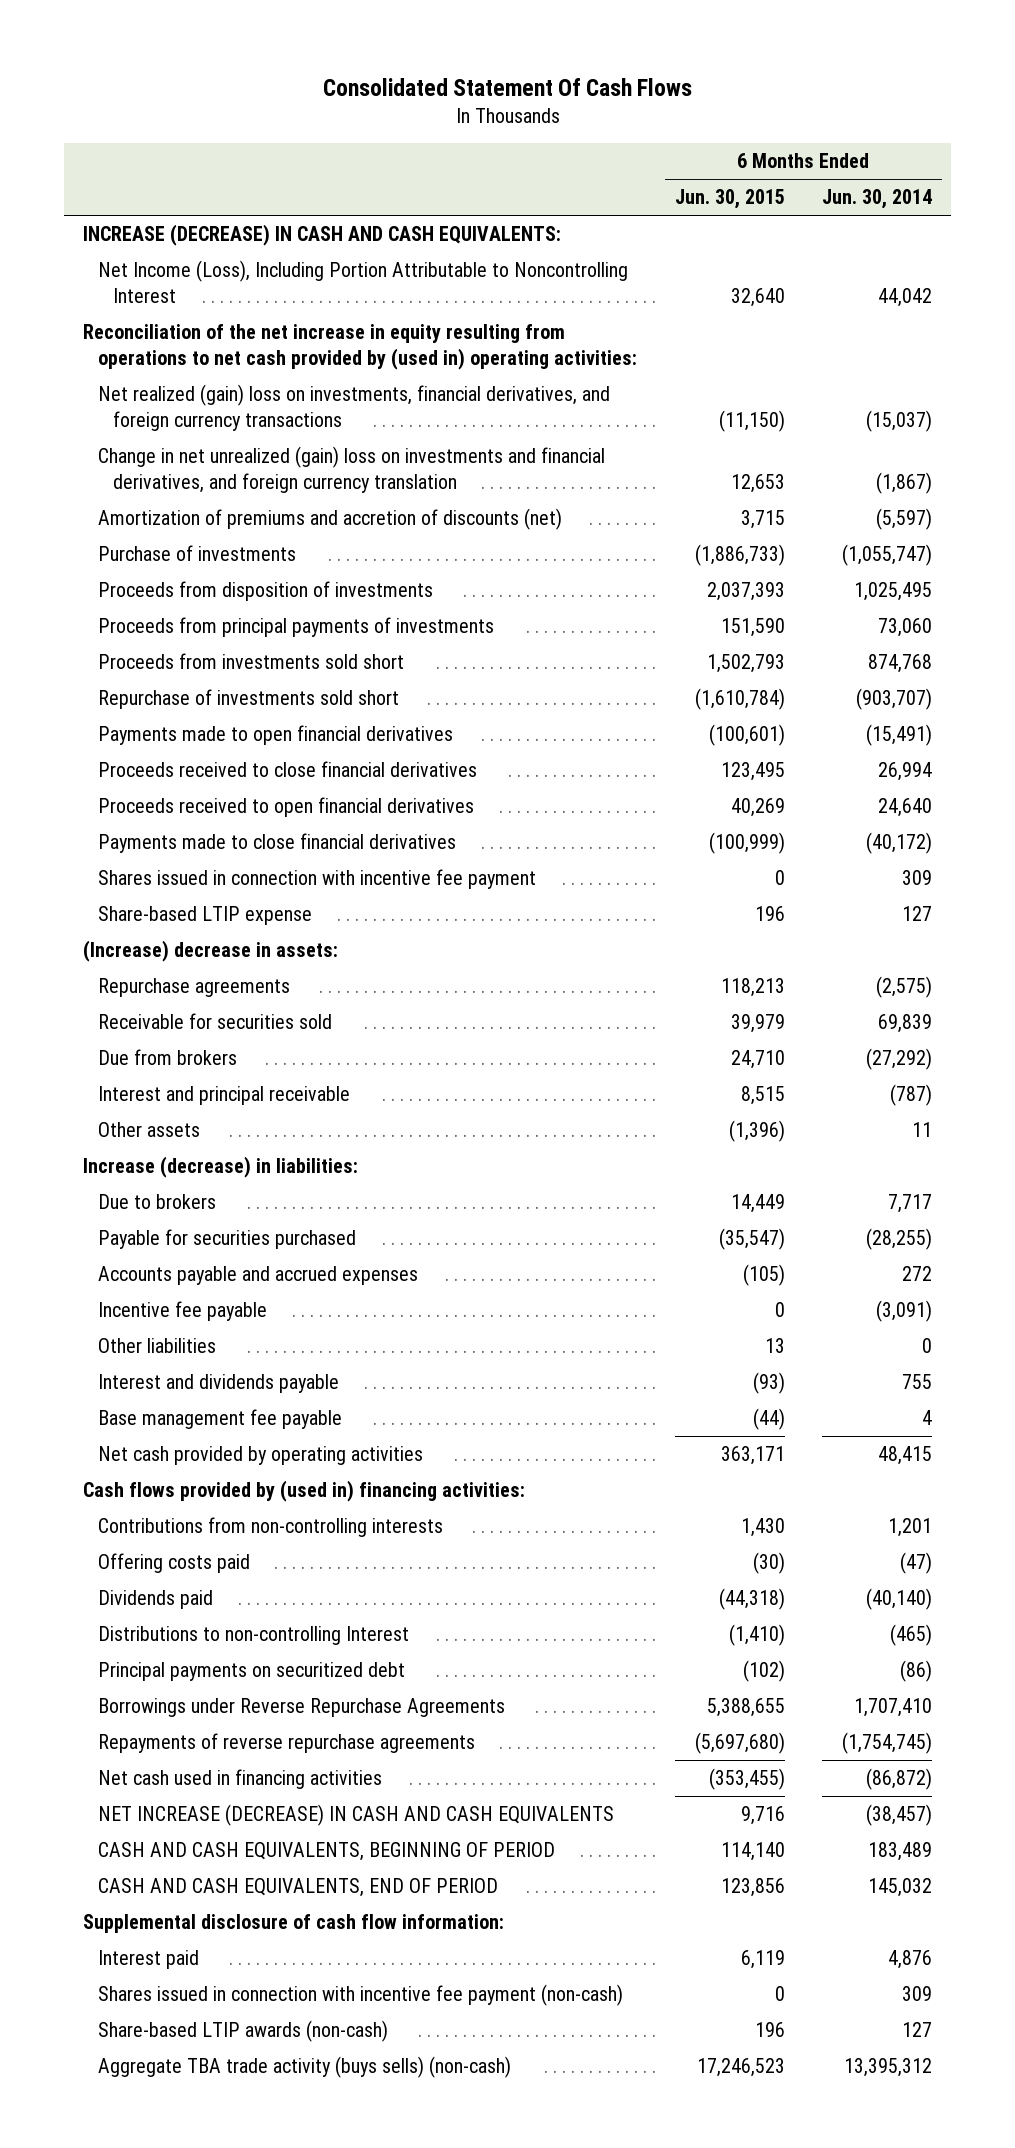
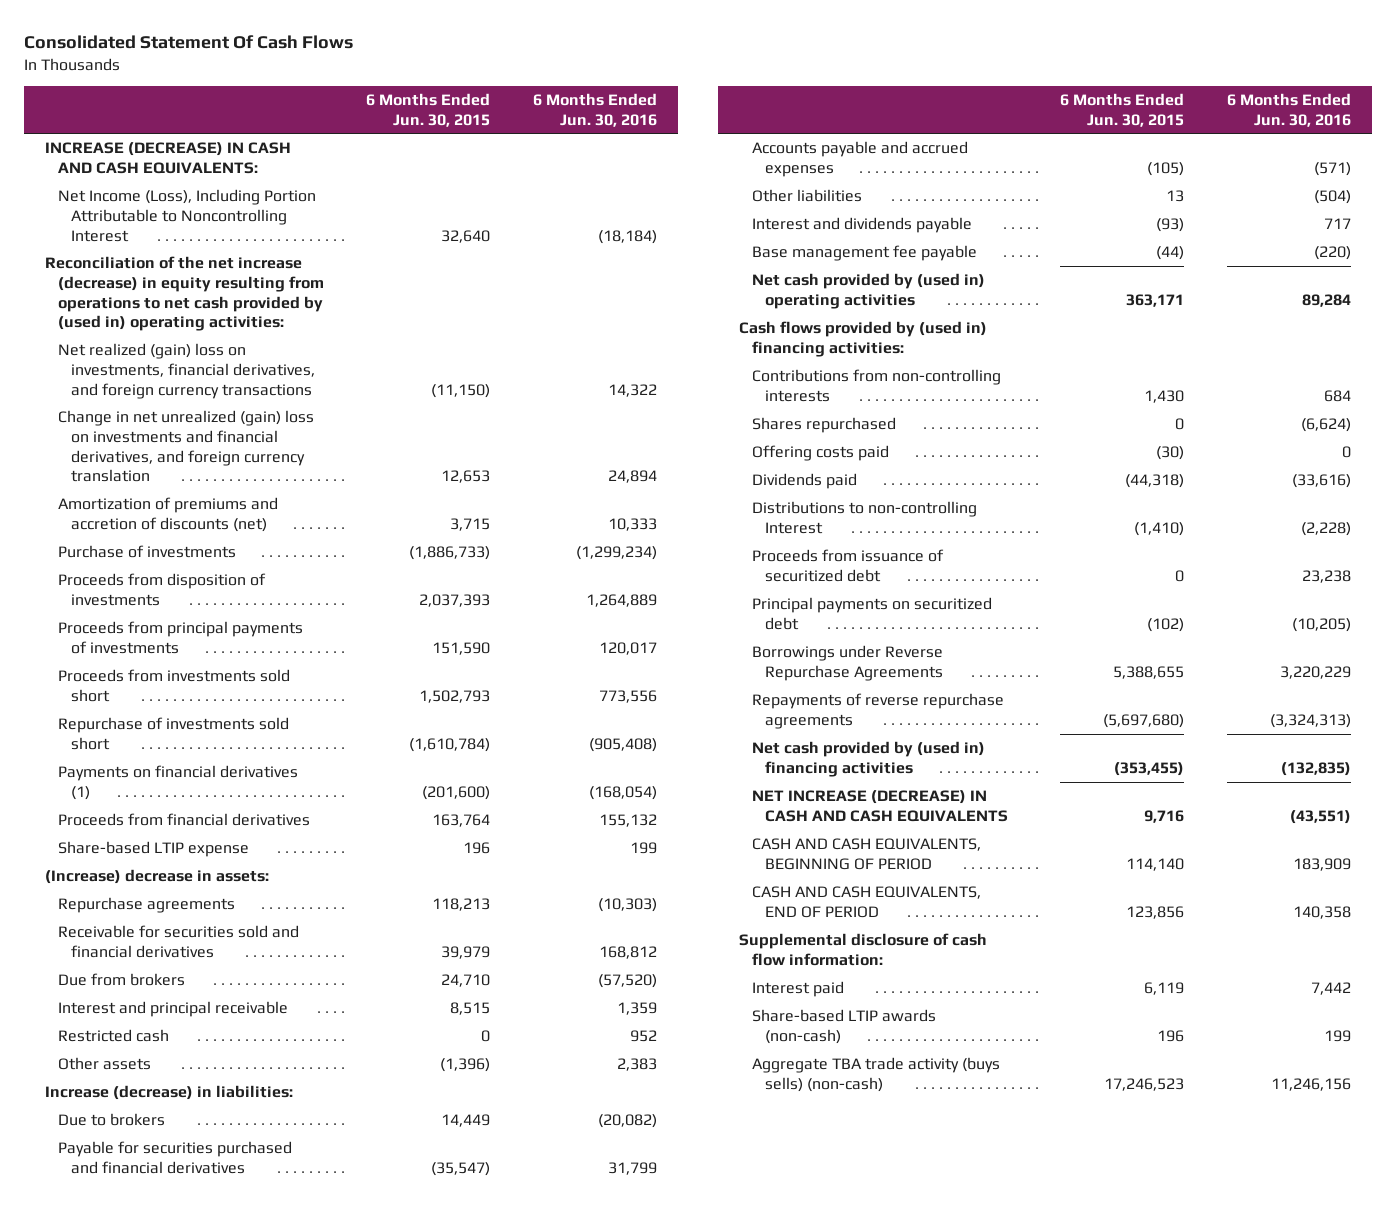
[822,189,933,210] Jun. 30, 2014 -> none
none -> [532,92,657,127] 6 Months Ended Jun. 30, 2016
[82,324,637,370] Reconciliation of the net increase in equity resulting from operations to net cash provided by (used in) operating activities: -> [45,256,324,332] Reconciliation of the net increase (decrease) in equity resulting from operations to net cash provided by (used in) operating activities:
[97,725,453,746] Payments made to open financial derivatives -> none
[97,761,477,778] Proceeds received to close financial derivatives -> none
[97,797,474,818] Proceeds received to open financial derivatives -> none
[97,833,456,854] Payments made to close financial derivatives -> none
[97,869,536,890] Shares issued in connection with incentive fee payment -> none
none -> [57,765,298,800] Payments on financial derivatives (1)
none -> [57,813,310,827] Proceeds from financial derivatives
[97,1013,332,1030] Receivable for securities sold -> [57,925,299,958] Receivable for securities sold and financial derivatives
none -> [57,1029,169,1043] Restricted cash
[97,1229,356,1250] Payable for securities purchased -> [57,1141,292,1174] Payable for securities purchased and financial derivatives
[97,1301,267,1322] Incentive fee payable -> none
[97,1446,423,1466] Net cash provided by operating activities -> [751,273,985,309] Net cash provided by (used in) operating activities
none -> [751,417,896,434] Shares repurchased
none -> [751,549,944,582] Proceeds from issuance of securitized debt
[97,1769,382,1790] Net cash used in financing activities -> [751,741,985,777] Net cash provided by (used in) financing activities
[97,1984,623,2007] Shares issued in connection with incentive fee payment (non-cash) -> none

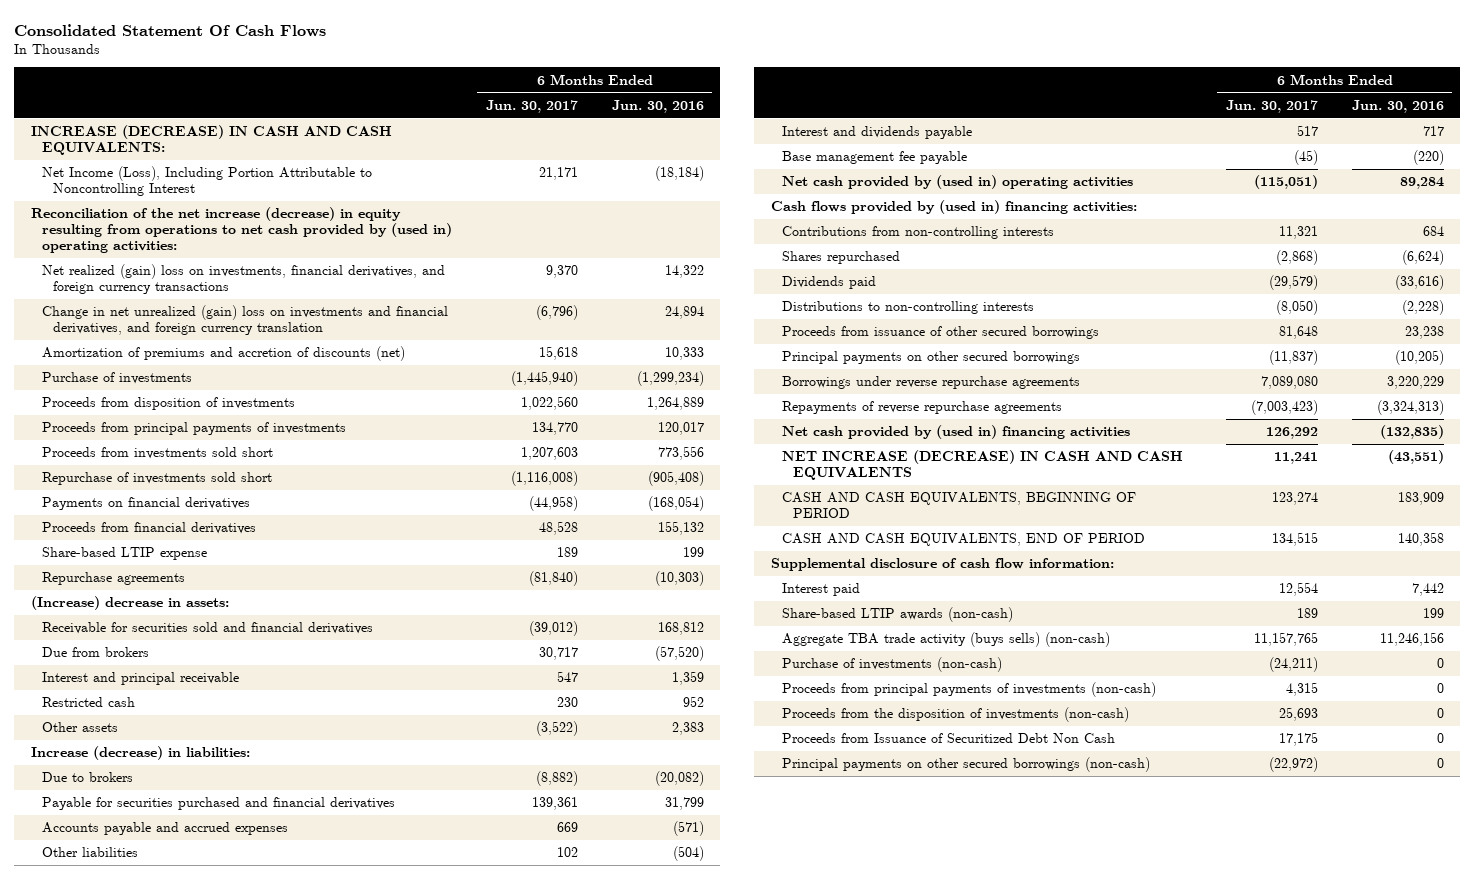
[366,92,491,127] 6 Months Ended Jun. 30, 2015 -> none
none -> [485,99,578,113] Jun. 30, 2017
[57,765,298,800] Payments on financial derivatives (1) -> [42,497,251,511] Payments on financial derivatives
[45,869,270,885] (Increase) decrease in assets: -> [31,596,230,611] (Increase) decrease in assets:
[751,445,889,462] Offering costs paid -> none
[751,501,977,534] Distributions to non-controlling Interest -> [781,301,1034,315] Distributions to non-controlling interests
[751,549,944,582] Proceeds from issuance of securitized debt -> [781,326,1099,340] Proceeds from issuance of other secured borrowings
[751,597,992,630] Principal payments on securitized debt -> [781,351,1080,365] Principal payments on other secured borrowings
[751,645,943,681] Borrowings under Reverse Repurchase Agreements -> [781,376,1080,390] Borrowings under reverse repurchase agreements
none -> [781,657,1002,673] Purchase of investments (non-cash)
none -> [781,682,1156,698] Proceeds from principal payments of investments (non-cash)
none -> [781,707,1129,723] Proceeds from the disposition of investments (non-cash)
none -> [781,733,1115,744] Proceeds from Issuance of Securitized Debt Non Cash
none -> [781,757,1150,773] Principal payments on other secured borrowings (non-cash)

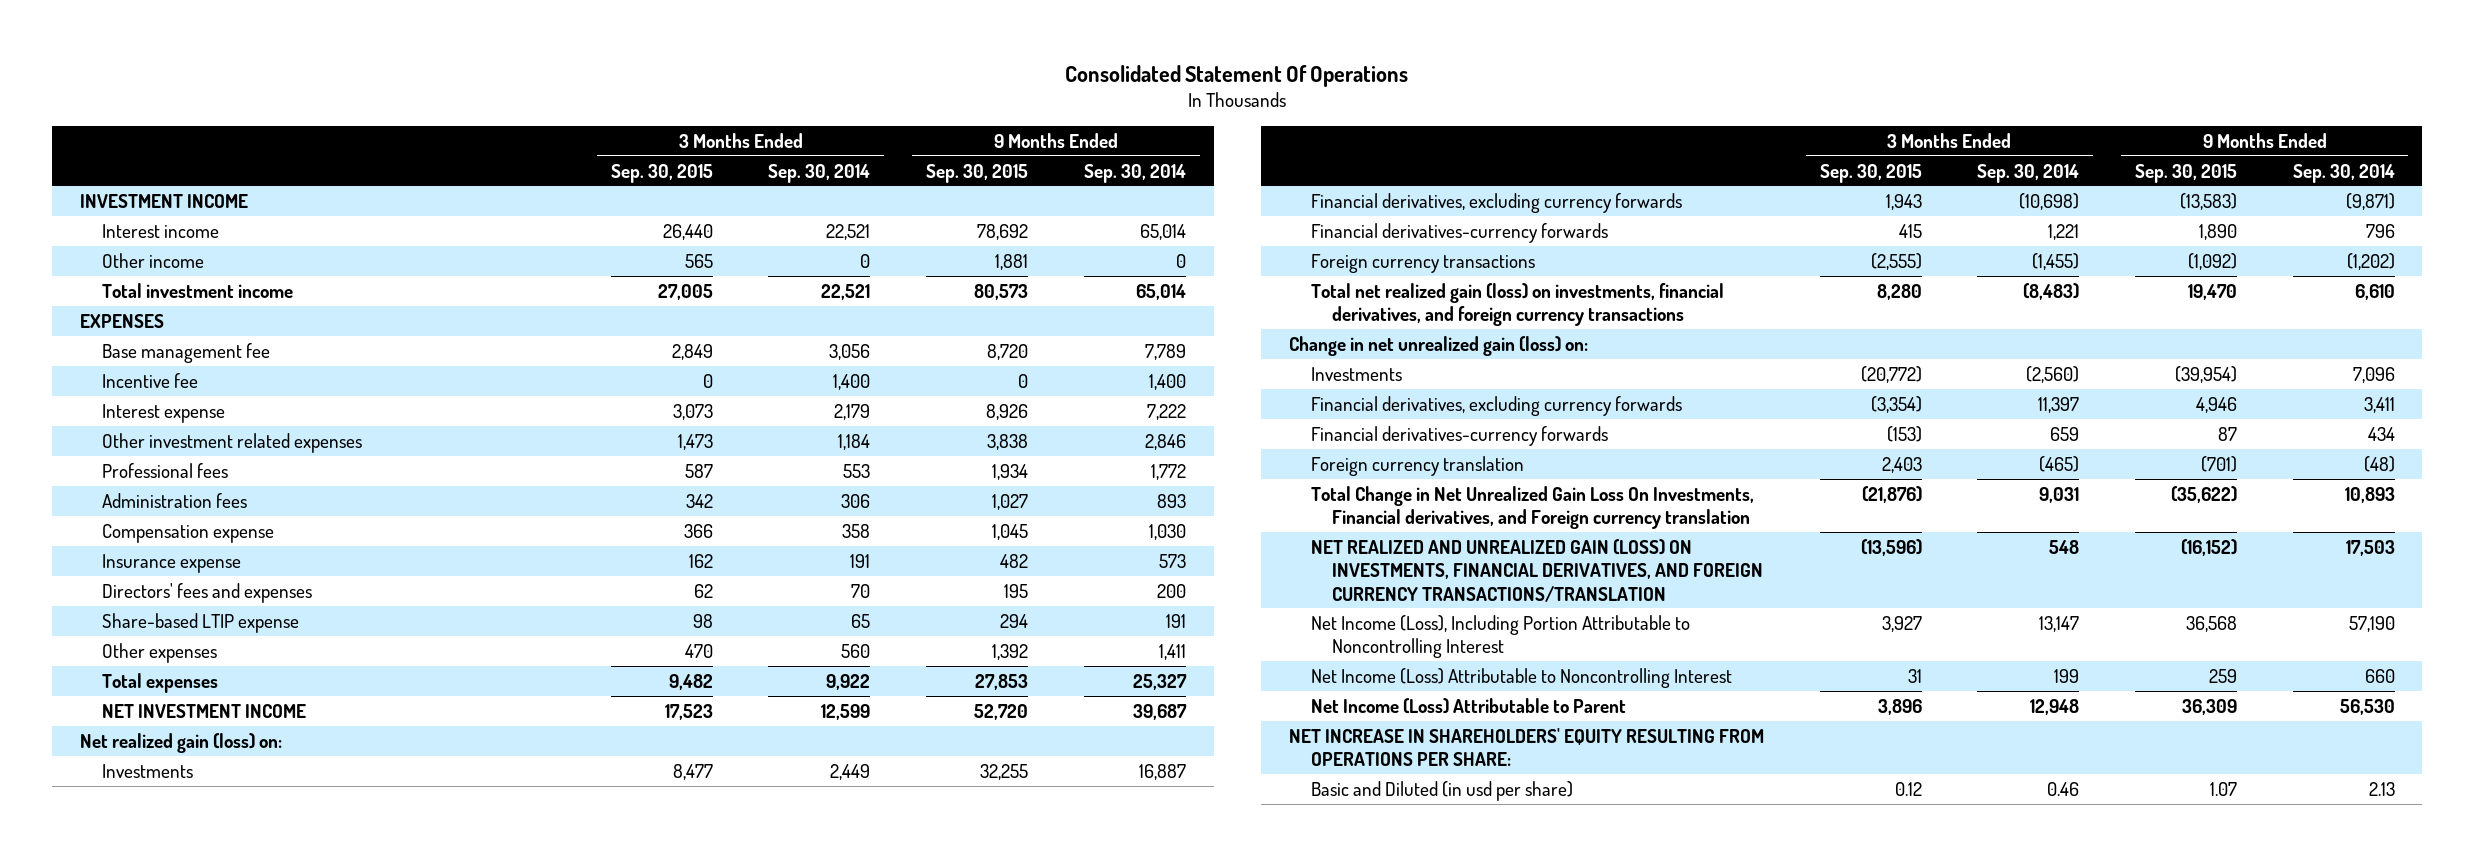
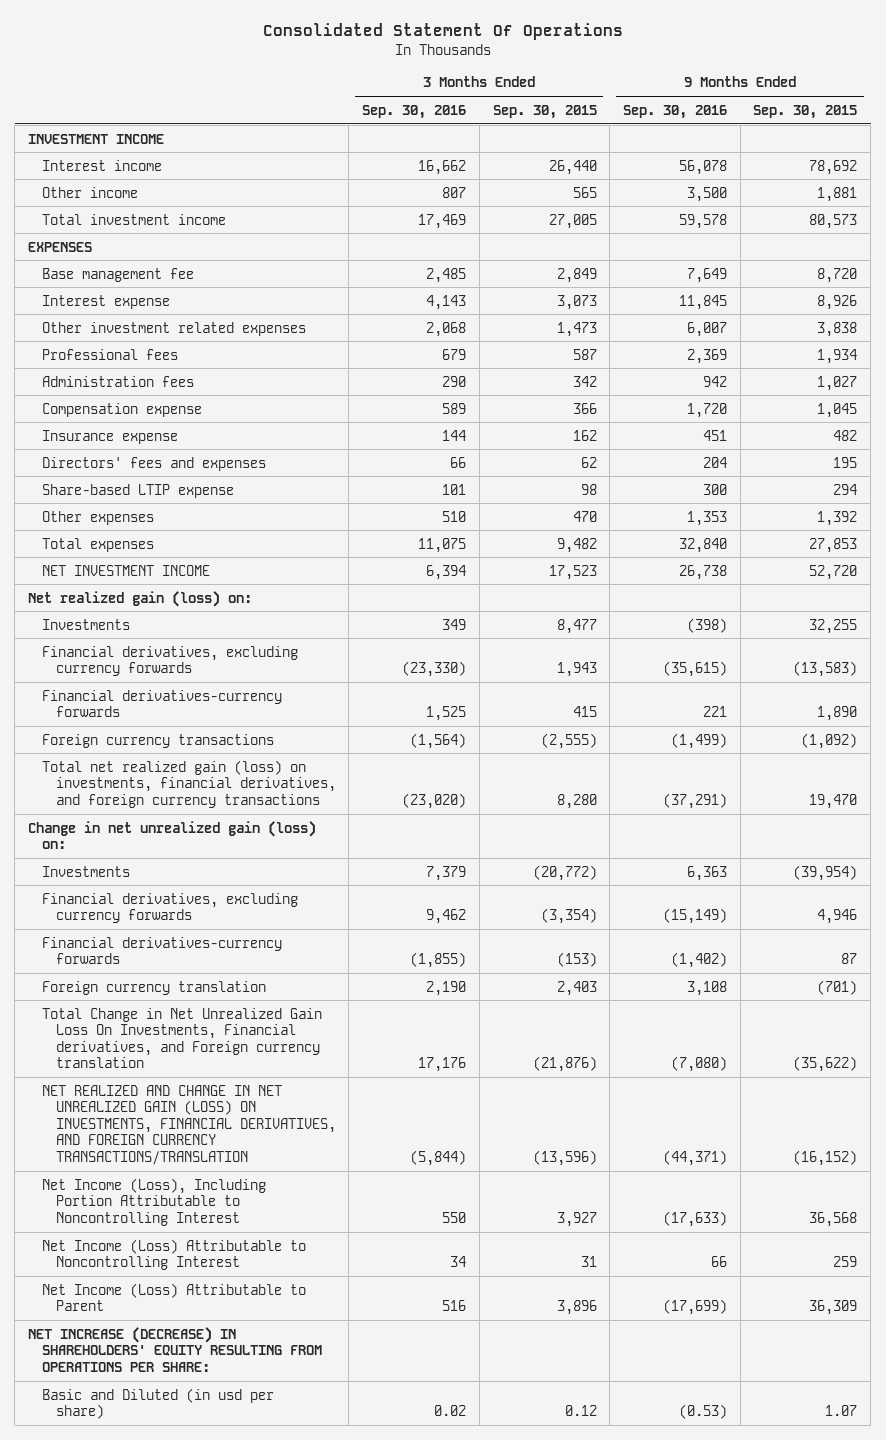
[768,163,871,183] Sep. 30, 2014 -> none
[1083,163,1186,183] Sep. 30, 2014 -> none
none -> [362,104,467,119] Sep. 30, 2016
none -> [622,104,727,119] Sep. 30, 2016
[101,372,198,388] Incentive fee -> none
[1310,538,1764,602] NET REALIZED AND UNREALIZED GAIN (LOSS) ON INVESTMENTS, FINANCIAL DERIVATIVES, AND FOREIGN CURRENCY TRANSACTIONS/TRANSLATION -> [41,1084,336,1165] NET REALIZED AND CHANGE IN NET UNREALIZED GAIN (LOSS) ON INVESTMENTS, FINANCIAL DERIVATIVES, AND FOREIGN CURRENCY TRANSACTIONS/TRANSLATION
[1288,727,1764,767] NET INCREASE IN SHAREHOLDERS' EQUITY RESULTING FROM OPERATIONS PER SHARE: -> [28,1326,322,1372] NET INCREASE (DECREASE) IN SHAREHOLDERS' EQUITY RESULTING FROM OPERATIONS PER SHARE:

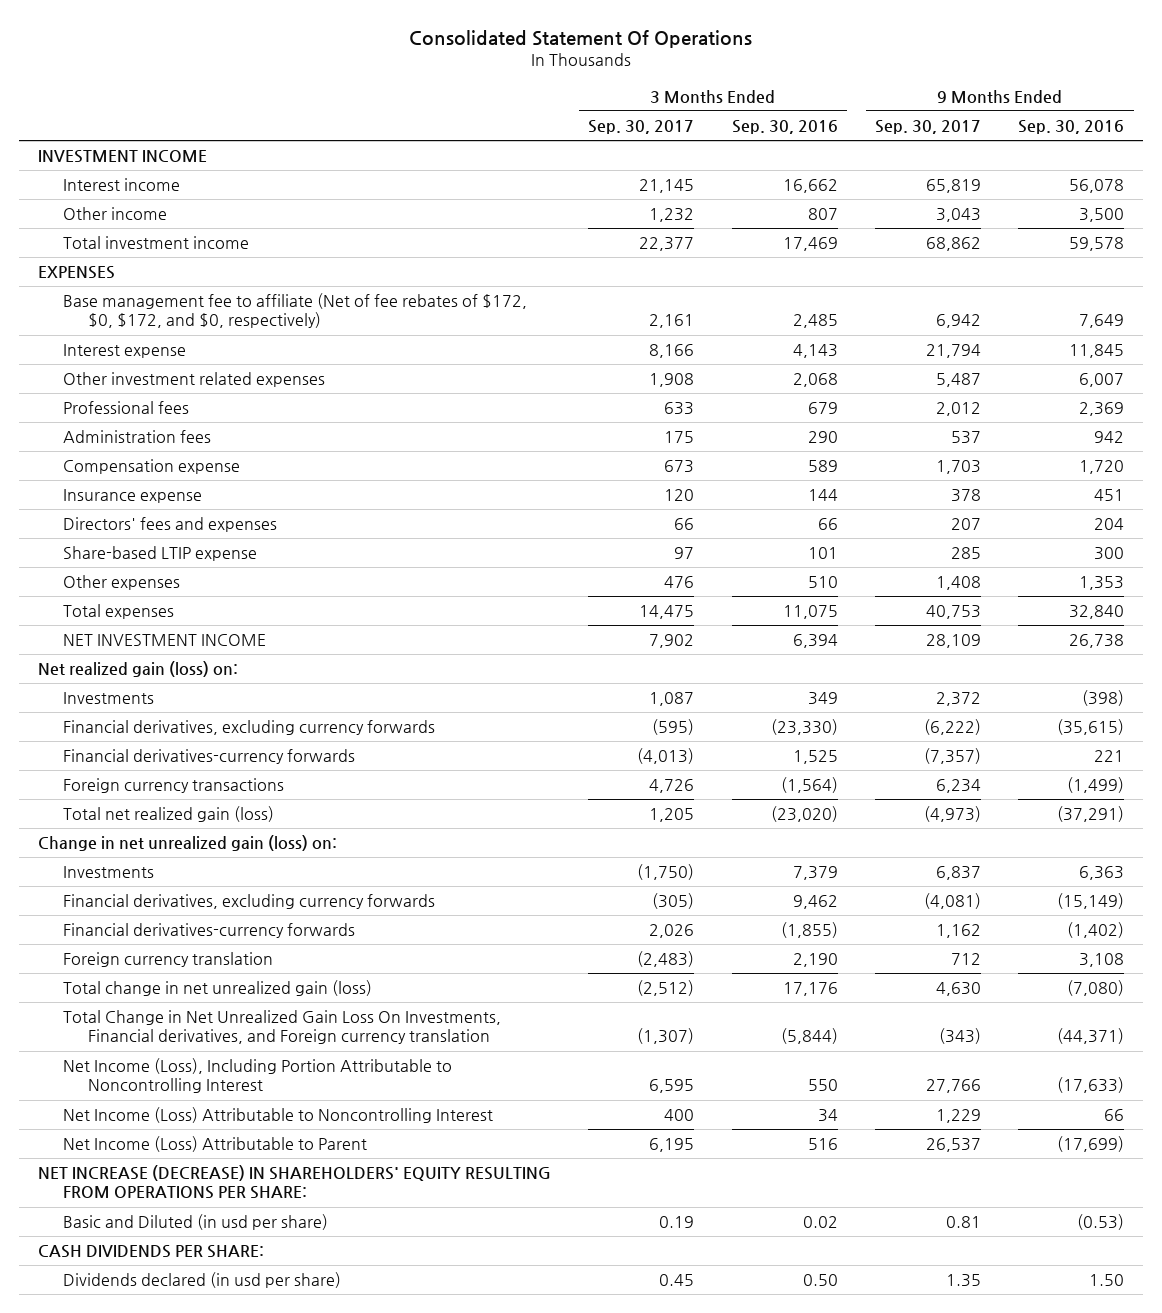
[492,104,597,119] Sep. 30, 2015 -> none
[753,104,858,119] Sep. 30, 2015 -> none
none -> [588,119,695,134] Sep. 30, 2017
none -> [874,119,981,134] Sep. 30, 2017
[41,267,194,282] Base management fee -> [63,293,528,329] Base management fee to affiliate (Net of fee rebates of $172, $0, $172, and $0, respectively)
[41,759,336,808] Total net realized gain (loss) on investments, financial derivatives, and foreign currency transactions -> [63,806,275,823] Total net realized gain (loss)
[41,1084,336,1165] NET REALIZED AND CHANGE IN NET UNREALIZED GAIN (LOSS) ON INVESTMENTS, FINANCIAL DERIVATIVES, AND FOREIGN CURRENCY TRANSACTIONS/TRANSLATION -> none
none -> [63,980,373,997] Total change in net unrealized gain (loss)
[418,1057,467,1073] 17,176 -> [780,1028,838,1045] (5,844)
[670,1056,727,1073] (7,080) -> [1057,1028,1125,1045] (44,371)
none -> [37,1245,264,1259] CASH DIVIDENDS PER SHARE:
none -> [63,1272,342,1289] Dividends declared (in usd per share)

